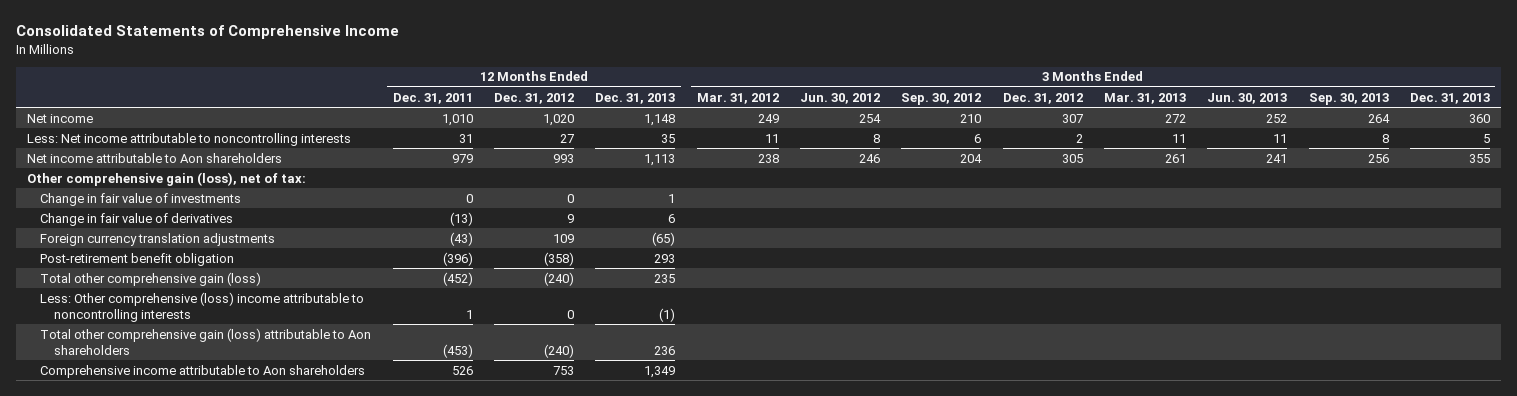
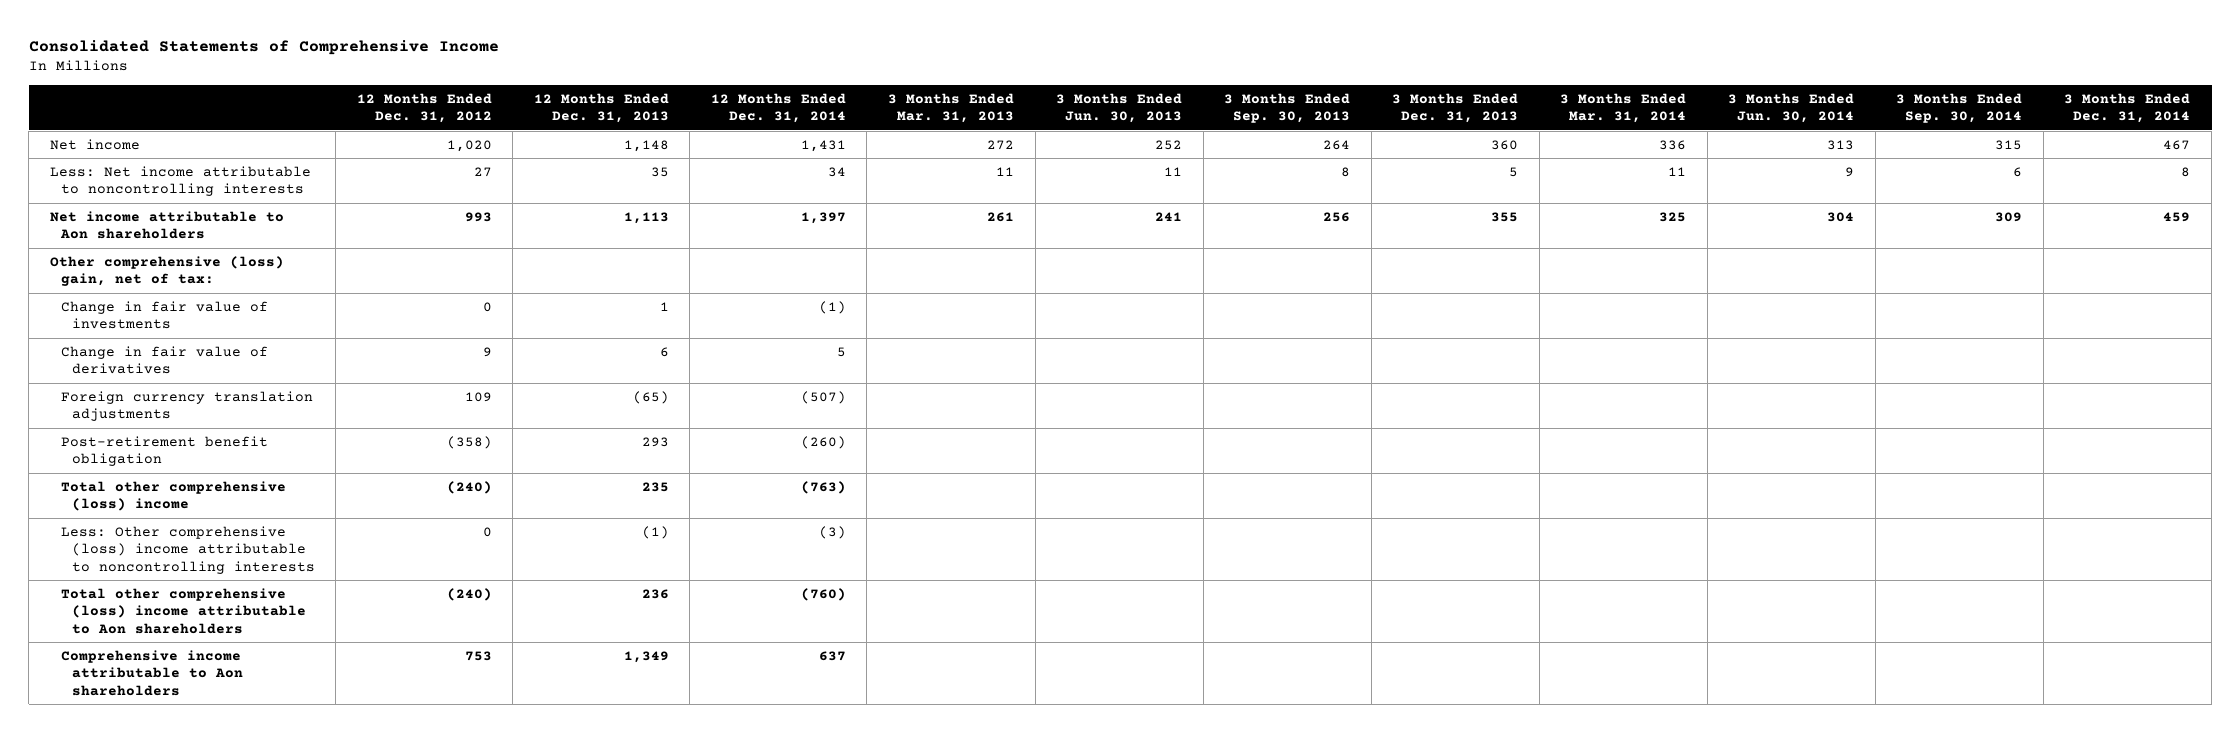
[392,92,473,104] Dec. 31, 2011 -> none
[696,92,779,104] Mar. 31, 2012 -> none
[800,92,881,104] Jun. 30, 2012 -> none
[901,92,982,105] Sep. 30, 2012 -> none
[1002,92,1083,104] Dec. 31, 2012 -> none
none -> [710,92,846,124] 12 Months Ended Dec. 31, 2014
none -> [1560,92,1687,124] 3 Months Ended Mar. 31, 2014
none -> [1728,92,1855,124] 3 Months Ended Jun. 30, 2014
none -> [1896,92,2023,124] 3 Months Ended Sep. 30, 2014
none -> [2064,92,2191,124] 3 Months Ended Dec. 31, 2014
[26,171,306,186] Other comprehensive gain (loss), net of tax: -> [49,255,284,287] Other comprehensive (loss) gain, net of tax:
[40,271,262,286] Total other comprehensive gain (loss) -> [60,480,286,512] Total other comprehensive (loss) income
[40,327,372,355] Total other comprehensive gain (loss) attributable to Aon shareholders -> [60,587,306,634] Total other comprehensive (loss) income attributable to Aon shareholders

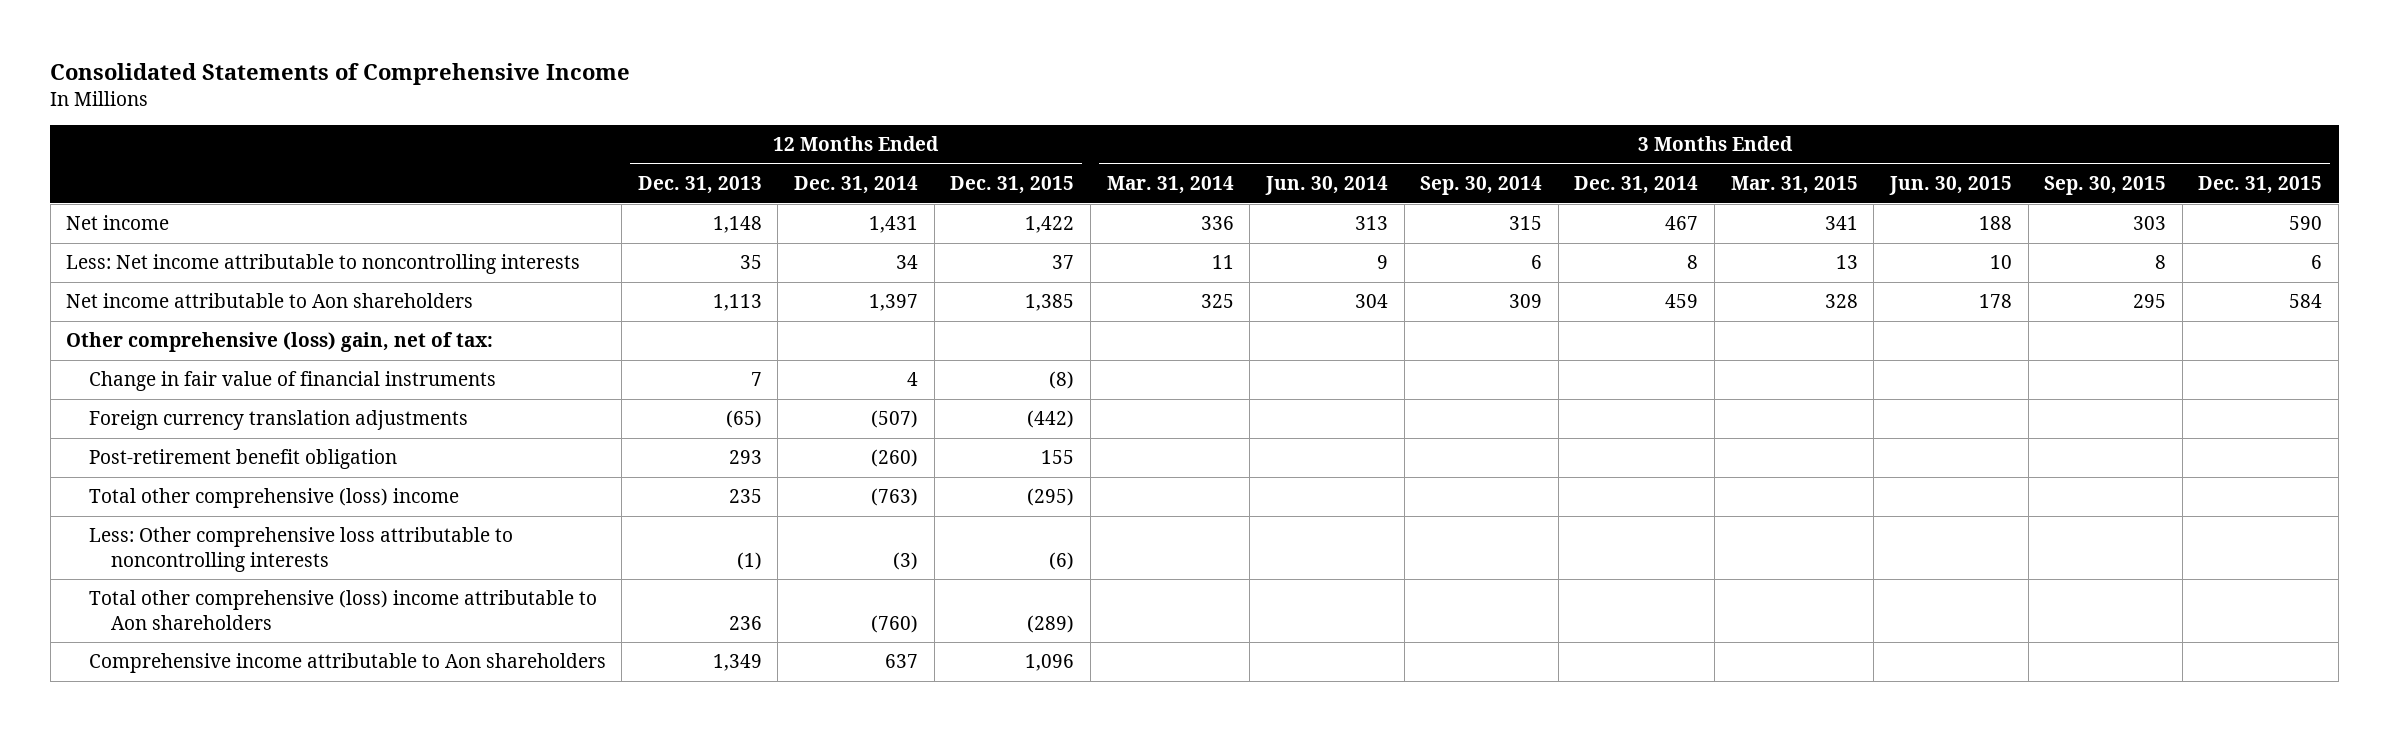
[356,92,492,124] 12 Months Ended Dec. 31, 2012 -> none
[887,92,1014,124] 3 Months Ended Mar. 31, 2013 -> none
[1056,92,1183,124] 3 Months Ended Jun. 30, 2013 -> none
[1224,92,1351,124] 3 Months Ended Sep. 30, 2013 -> none
[1392,92,1519,124] 3 Months Ended Dec. 31, 2013 -> none
none -> [950,176,1075,195] Dec. 31, 2015
none -> [1730,176,1858,195] Mar. 31, 2015
none -> [1888,176,2012,196] Jun. 30, 2015
none -> [2044,176,2167,196] Sep. 30, 2015
none -> [2198,176,2323,195] Dec. 31, 2015
[60,345,268,375] Change in fair value of derivatives -> none
[60,300,268,330] Change in fair value of investments -> [88,371,496,392] Change in fair value of financial instruments
[659,301,669,311] 1 -> [750,372,762,387] 7
[818,300,846,314] (1) -> [907,372,919,387] 4
[60,525,315,574] Less: Other comprehensive (loss) income attributable to noncontrolling interests -> [88,527,513,572] Less: Other comprehensive loss attributable to noncontrolling interests

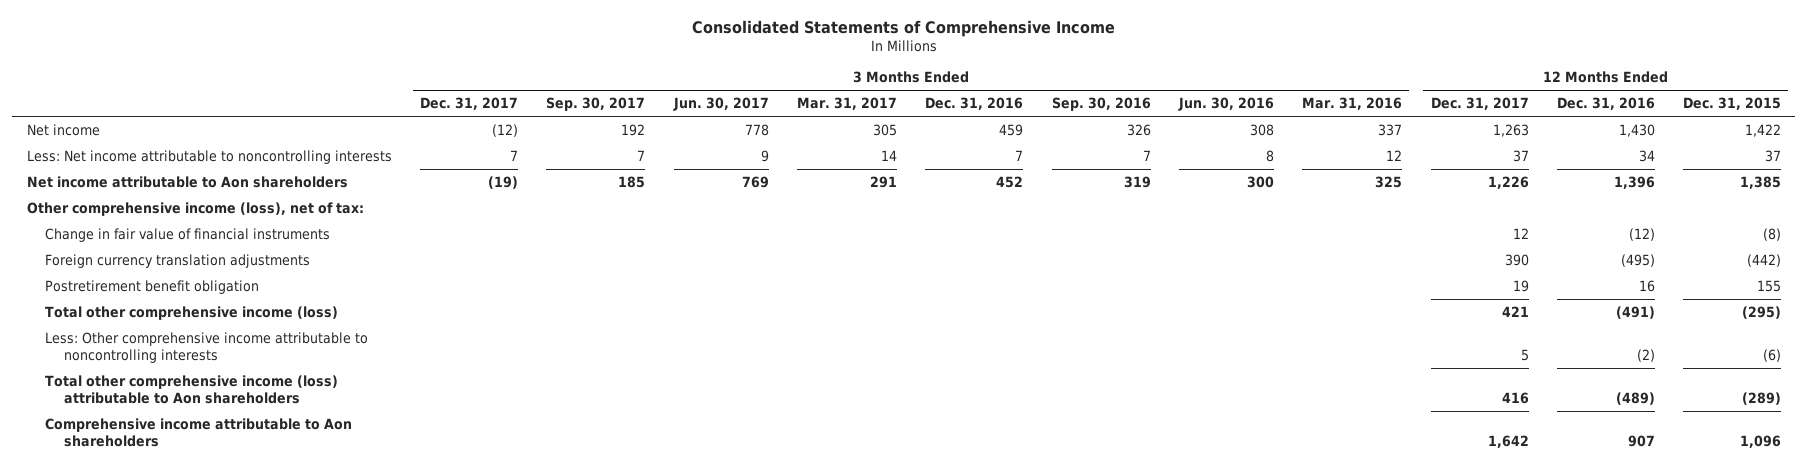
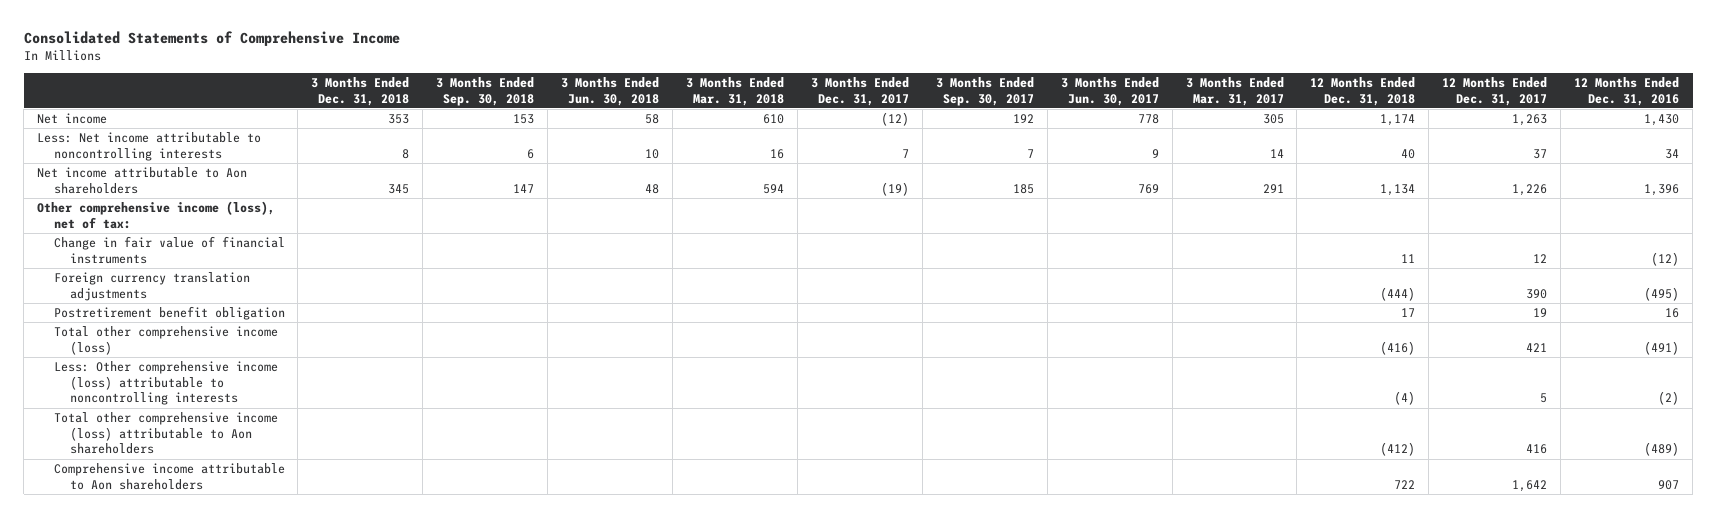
[925,97,1024,111] Dec. 31, 2016 -> none
[1051,97,1151,112] Sep. 30, 2016 -> none
[1177,97,1274,112] Jun. 30, 2016 -> none
[1302,97,1403,111] Mar. 31, 2016 -> none
[1683,97,1782,111] Dec. 31, 2015 -> none
none -> [311,76,410,106] 3 Months Ended Dec. 31, 2018
none -> [436,76,535,106] 3 Months Ended Sep. 30, 2018
none -> [561,76,660,106] 3 Months Ended Jun. 30, 2018
none -> [686,76,785,106] 3 Months Ended Mar. 31, 2018
none -> [1310,76,1416,106] 12 Months Ended Dec. 31, 2018
[45,331,369,363] Less: Other comprehensive income attributable to noncontrolling interests -> [53,361,278,406] Less: Other comprehensive income (loss) attributable to noncontrolling interests

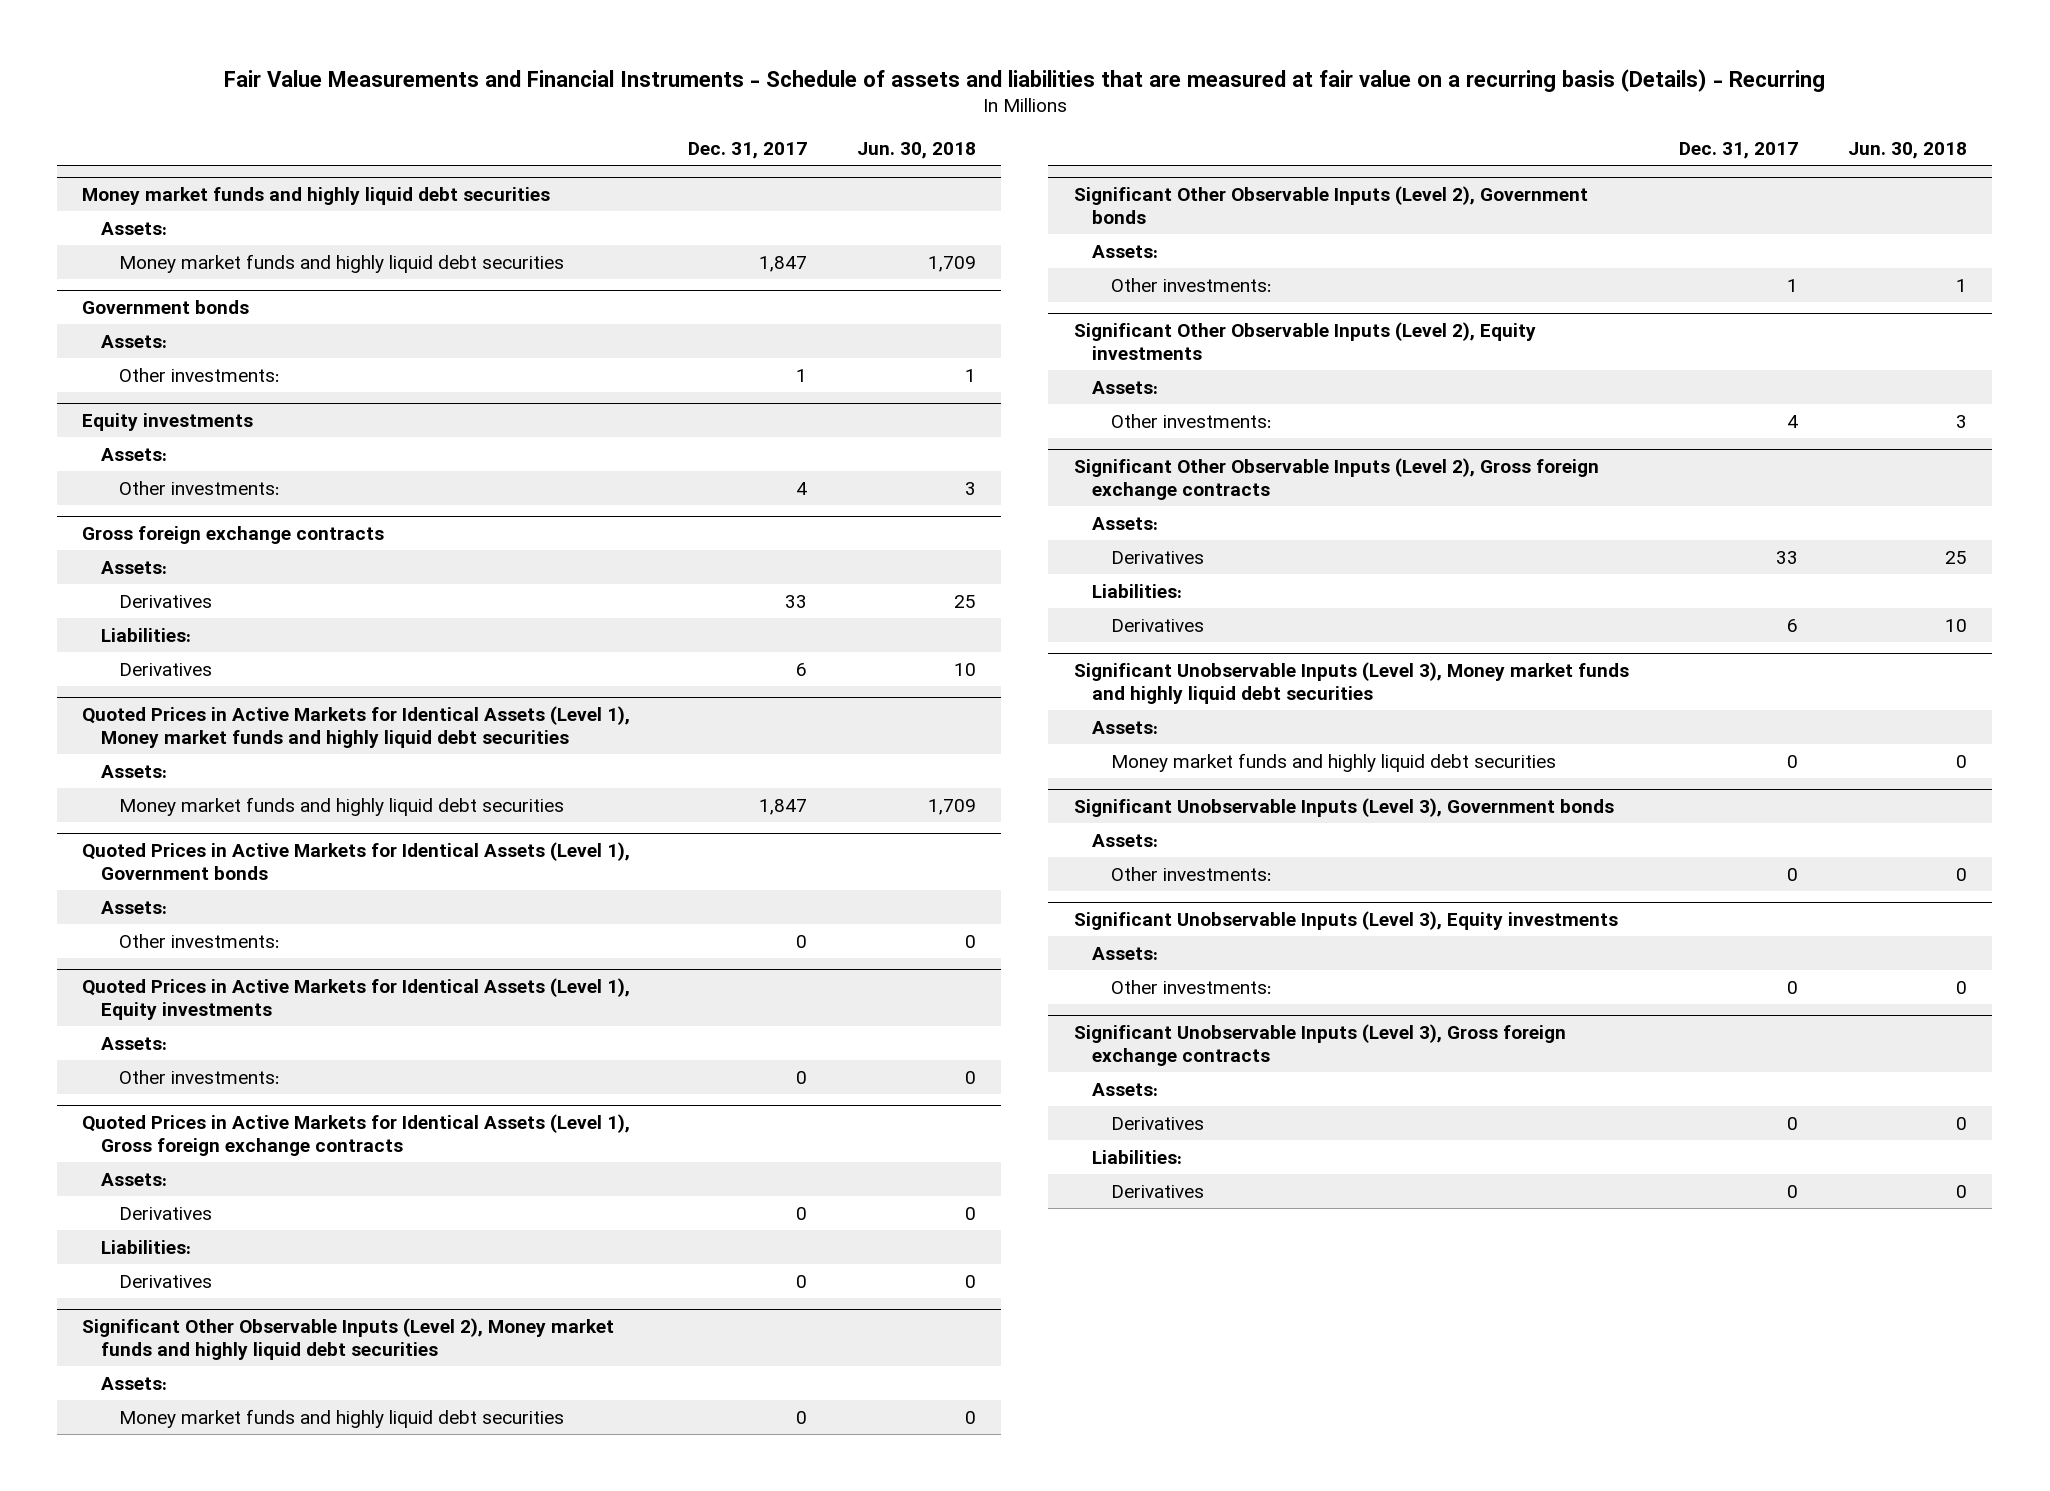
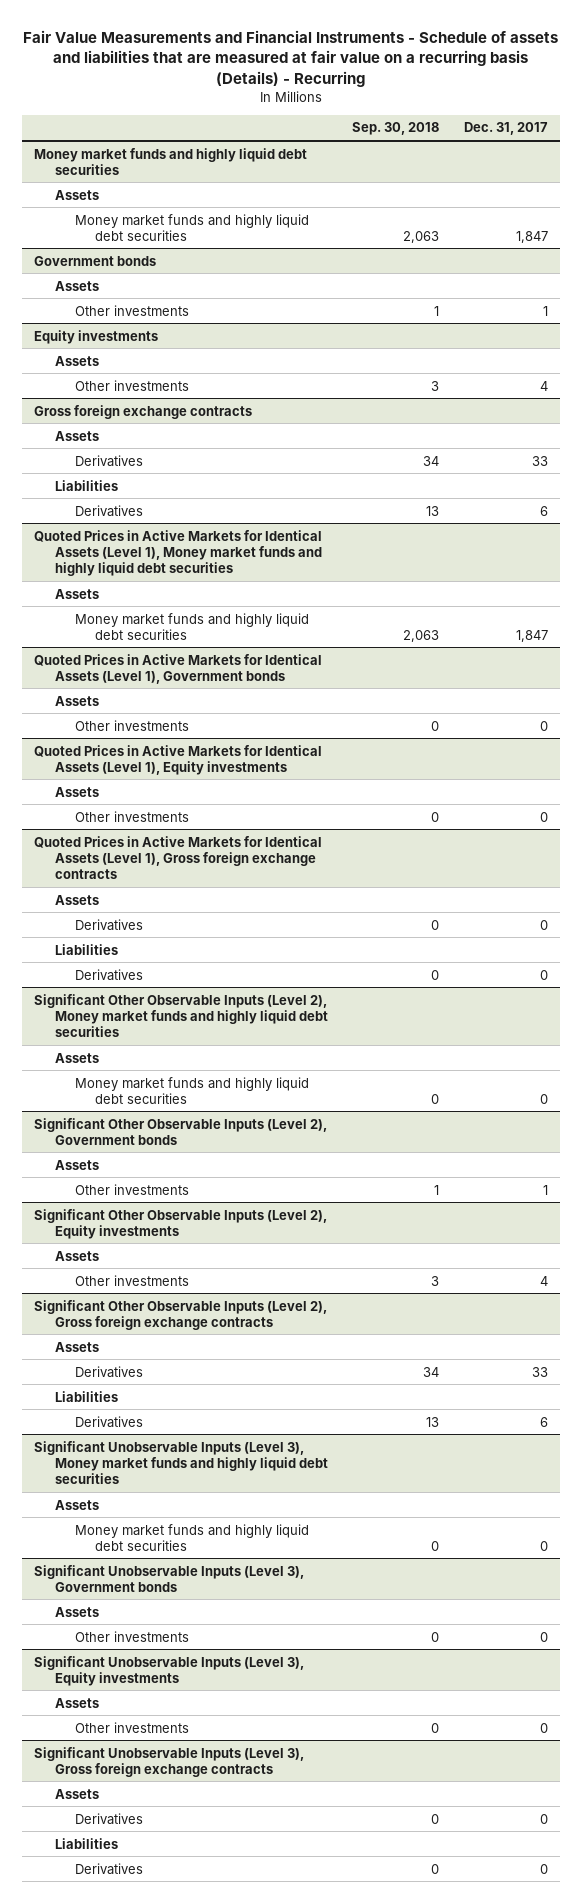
[856,141,976,159] Jun. 30, 2018 -> none
none -> [352,122,440,136] Sep. 30, 2018
[100,221,167,235] Assets: -> [54,189,99,200] Assets
[100,334,167,348] Assets: -> [54,280,99,291] Assets
[119,367,281,382] Other investments: -> [75,304,190,316] Other investments
[100,447,167,461] Assets: -> [54,355,99,366] Assets
[119,480,281,495] Other investments: -> [75,379,190,391] Other investments
[100,560,167,574] Assets: -> [54,430,99,441] Assets
[100,627,191,642] Liabilities: -> [54,479,118,491] Liabilities
[100,764,167,778] Assets: -> [54,588,99,599] Assets
[100,900,167,914] Assets: -> [54,695,99,706] Assets
[119,933,281,948] Other investments: -> [75,719,190,731] Other investments
[100,1036,167,1050] Assets: -> [54,786,99,797] Assets
[119,1069,281,1084] Other investments: -> [75,810,190,822] Other investments
[100,1172,167,1186] Assets: -> [54,894,99,905] Assets
[100,1239,191,1254] Liabilities: -> [54,943,118,955] Liabilities
[100,1376,167,1390] Assets: -> [54,1052,99,1063] Assets
[1092,244,1159,258] Assets: -> [54,1159,99,1170] Assets
[1110,277,1272,292] Other investments: -> [75,1183,190,1195] Other investments
[1092,380,1159,394] Assets: -> [54,1250,99,1261] Assets
[1110,413,1272,428] Other investments: -> [75,1274,190,1286] Other investments
[1092,516,1159,530] Assets: -> [54,1341,99,1352] Assets
[1092,583,1183,598] Liabilities: -> [54,1390,118,1402] Liabilities
[1092,720,1159,734] Assets: -> [54,1499,99,1510] Assets
[1092,833,1159,847] Assets: -> [54,1606,99,1617] Assets
[1110,866,1272,881] Other investments: -> [75,1630,190,1642] Other investments
[1092,946,1159,960] Assets: -> [54,1697,99,1708] Assets
[1110,979,1272,994] Other investments: -> [75,1721,190,1733] Other investments
[1092,1082,1159,1096] Assets: -> [54,1788,99,1799] Assets
[1092,1149,1183,1164] Liabilities: -> [54,1837,118,1849] Liabilities

